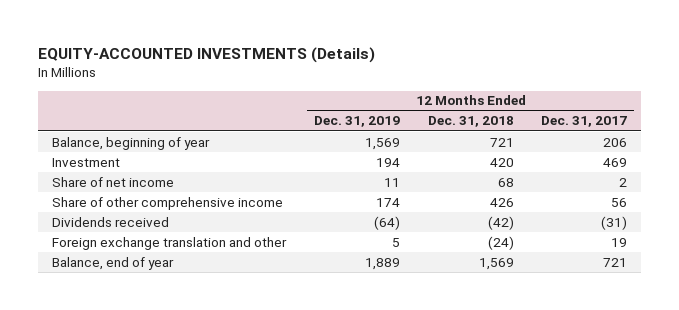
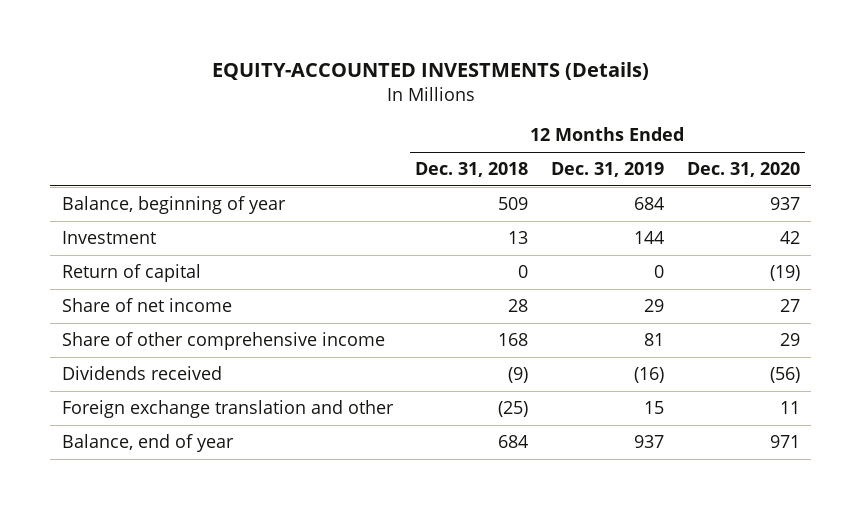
[541,116,628,128] Dec. 31, 2017 -> none
none -> [686,162,800,178] Dec. 31, 2020
[364,137,400,150] 1,569 -> [633,197,664,211] 684
[489,137,514,147] 721 -> [498,197,529,211] 509
[375,157,400,167] 194 -> [633,231,664,245] 144
[489,157,514,167] 420 -> [508,231,529,245] 13
none -> [61,264,201,283] Return of capital
[383,177,400,187] 11 -> [643,299,664,313] 29
[497,177,514,187] 68 -> [508,299,529,313] 28
[375,197,400,207] 174 -> [643,333,664,347] 81
[489,197,514,207] 426 -> [498,333,529,347] 168
[373,215,400,230] (64) -> [633,367,664,384] (16)
[487,215,514,230] (42) -> [508,367,529,384] (9)
[391,237,400,247] 5 -> [643,401,664,415] 15
[487,235,514,250] (24) -> [498,401,529,418] (25)
[364,257,400,270] 1,889 -> [633,435,664,449] 937
[478,257,514,270] 1,569 -> [498,435,529,449] 684

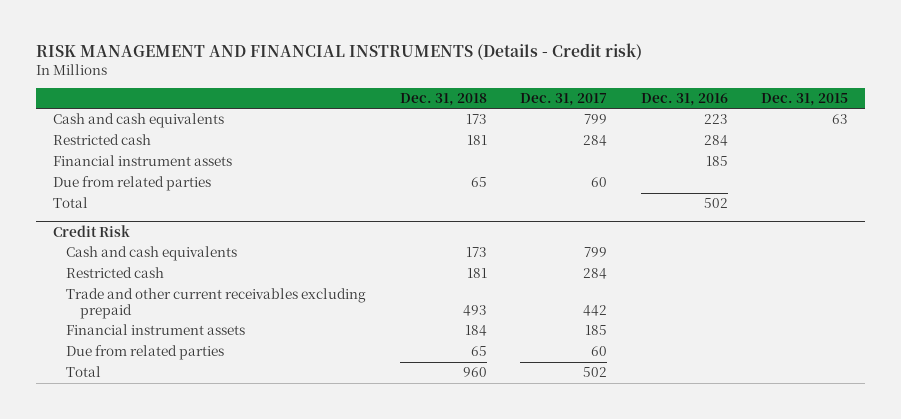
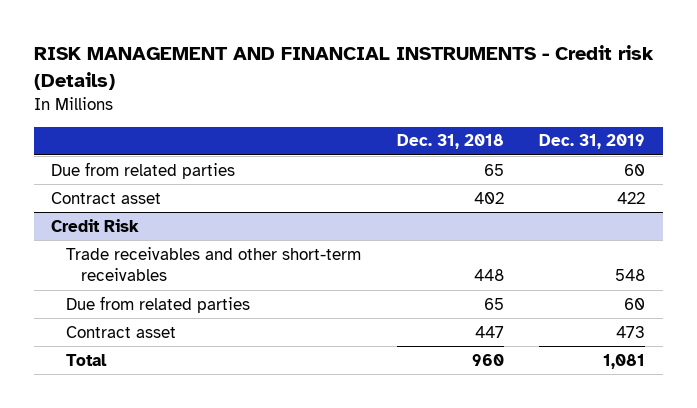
[35,42,642,60] RISK MANAGEMENT AND FINANCIAL INSTRUMENTS (Details - Credit risk) -> [33,45,654,90] RISK MANAGEMENT AND FINANCIAL INSTRUMENTS - Credit risk (Details)
[520,92,608,106] Dec. 31, 2017 -> none
[640,92,728,106] Dec. 31, 2016 -> none
[761,92,849,106] Dec. 31, 2015 -> none
none -> [539,134,646,150] Dec. 31, 2019
[52,113,224,129] Cash and cash equivalents -> none
[52,134,151,146] Restricted cash -> none
[52,155,232,167] Financial instrument assets -> none
[52,197,88,209] Total -> none
none -> [51,191,162,204] Contract asset
[66,246,238,262] Cash and cash equivalents -> none
[66,267,165,279] Restricted cash -> none
[66,324,246,336] Financial instrument assets -> none
[66,288,367,319] Trade and other current receivables excluding prepaid -> [66,246,362,282] Trade receivables and other short-term receivables
[462,304,487,316] 493 -> [473,269,504,282] 448
none -> [66,325,177,338] Contract asset

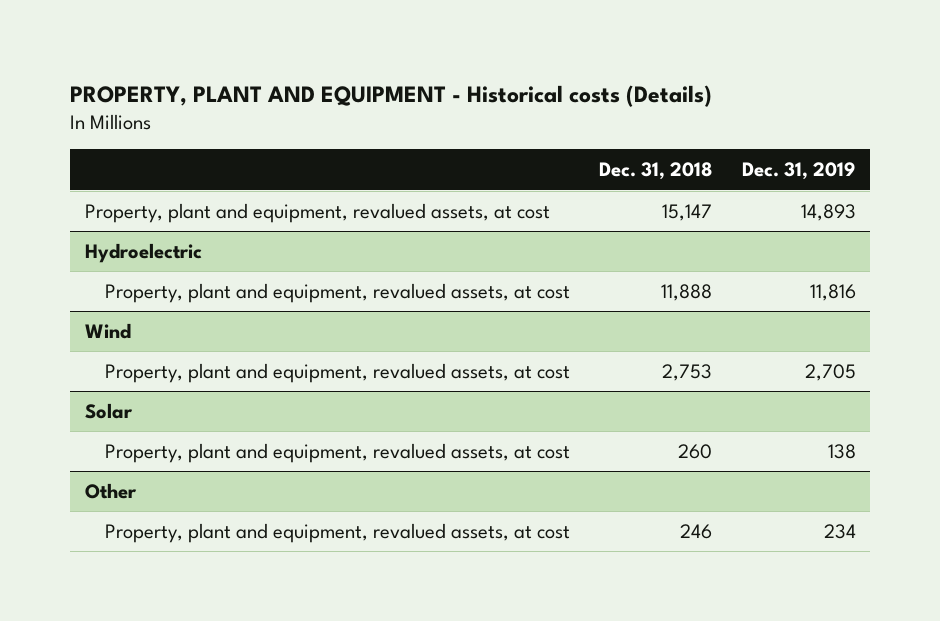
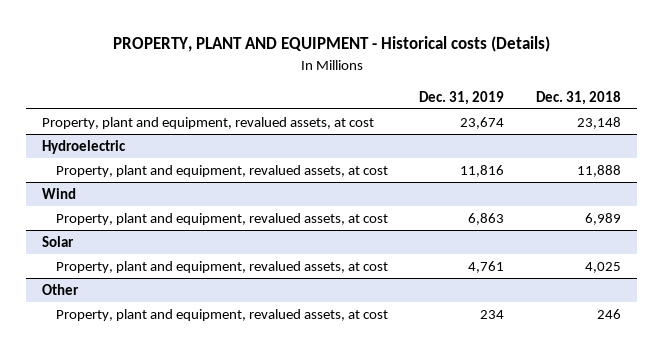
[662,203,713,221] 15,147 -> [576,117,621,130] 23,148
[800,203,856,221] 14,893 -> [460,117,505,130] 23,674
[662,363,713,381] 2,753 -> [584,213,621,226] 6,989
[804,363,856,381] 2,705 -> [468,213,505,226] 6,863
[678,443,713,459] 260 -> [584,262,621,274] 4,025
[827,443,856,459] 138 -> [468,261,505,274] 4,761

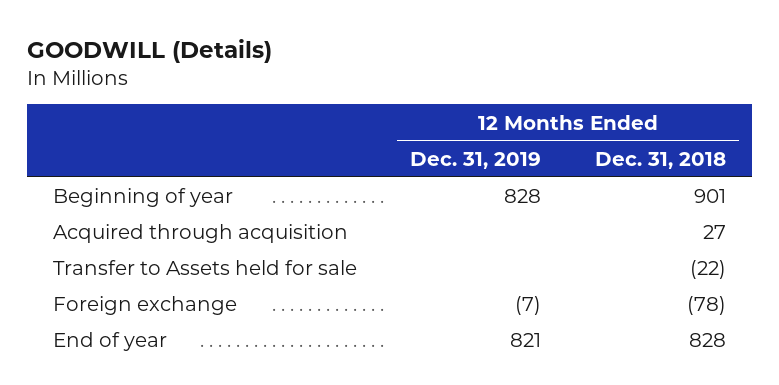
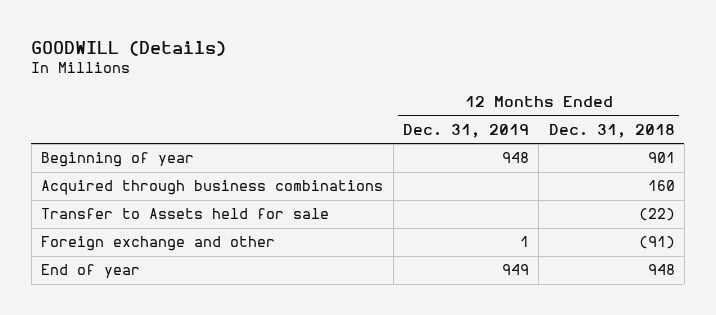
[504,189,542,204] 828 -> [501,152,529,164] 948
[53,224,349,244] Acquired through acquisition -> [41,180,384,196] Acquired through business combinations
[702,225,726,240] 27 -> [647,180,675,192] 160
[53,296,238,316] Foreign exchange -> [41,236,276,252] Foreign exchange and other
[515,296,542,316] (7) -> [519,236,529,248] 1
[686,296,726,316] (78) -> [638,236,675,250] (91)
[510,333,542,348] 821 -> [501,264,529,276] 949
[688,333,726,348] 828 -> [647,264,675,276] 948

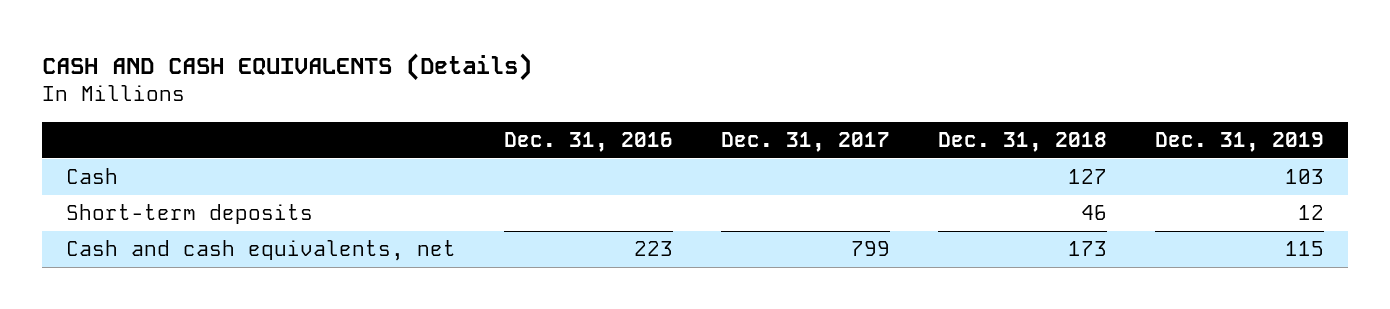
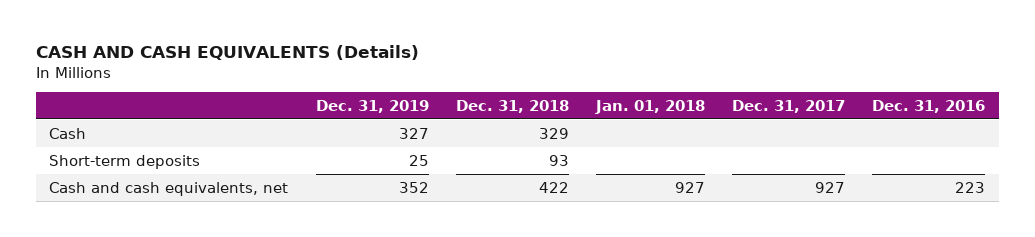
none -> [594,99,705,114] Jan. 01, 2018
[1067,169,1107,185] 127 -> [538,127,569,139] 329
[1284,169,1324,185] 103 -> [398,127,429,139] 327
[1080,205,1107,221] 46 -> [548,154,569,166] 93
[1297,205,1324,221] 12 -> [408,154,429,166] 25
[850,241,890,257] 799 -> [815,181,846,193] 927
[1067,241,1107,257] 173 -> [538,181,569,193] 422
[1284,241,1324,257] 115 -> [398,181,429,193] 352

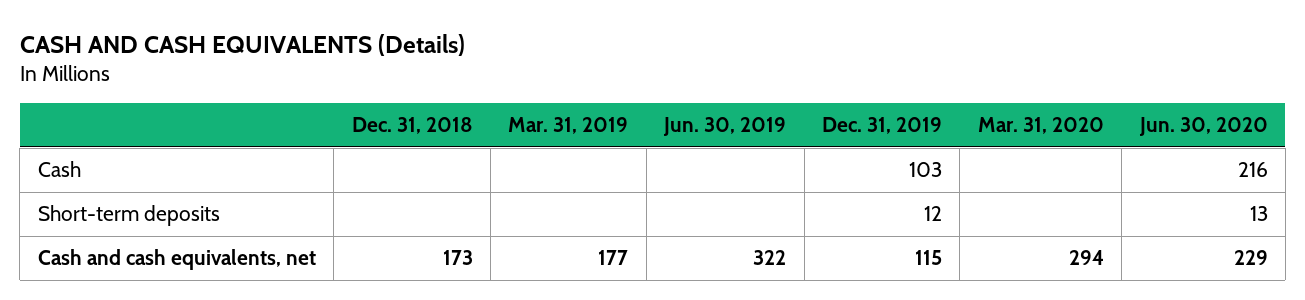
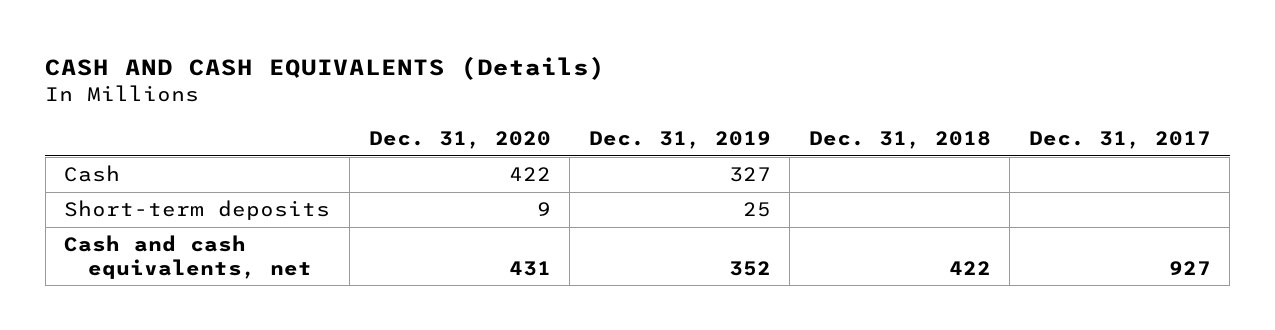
[508,116,629,134] Mar. 31, 2019 -> none
[663,116,787,136] Jun. 30, 2019 -> none
[977,116,1104,134] Mar. 31, 2020 -> none
[1138,116,1268,136] Jun. 30, 2020 -> none
none -> [368,130,551,149] Dec. 31, 2020
none -> [1028,130,1211,149] Dec. 31, 2017
[909,162,943,178] 103 -> [728,167,771,183] 327
[924,206,943,222] 12 -> [742,202,771,218] 25
[442,250,473,266] 173 -> [948,260,991,275] 422
[915,250,943,266] 115 -> [728,260,771,276] 352

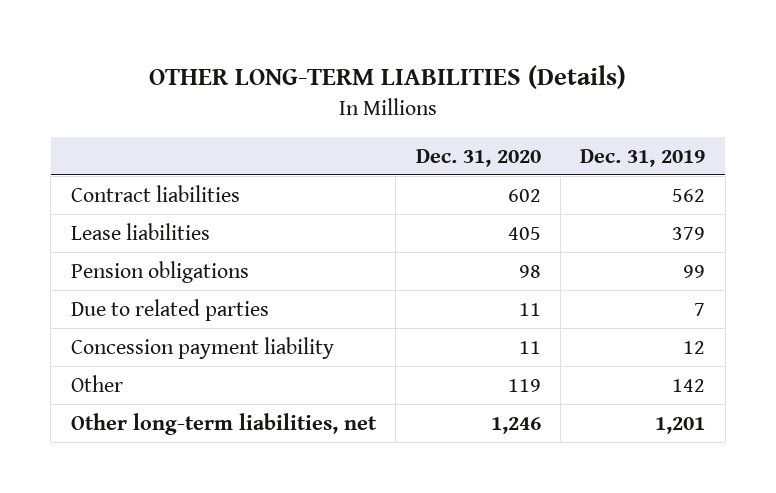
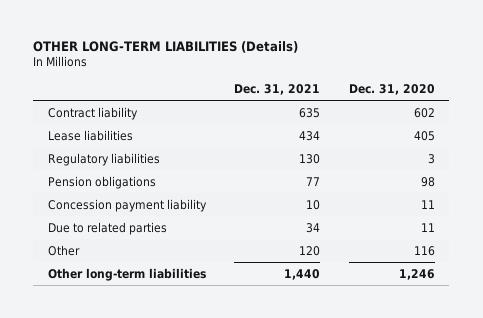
[580,148,706,167] Dec. 31, 2019 -> none
none -> [234,84,321,96] Dec. 31, 2021
[70,184,240,202] Contract liabilities -> none
none -> [47,106,138,120] Contract liability
none -> [47,152,160,166] Regulatory liabilities
[70,298,269,321] Due to related parties -> [47,221,167,235] Due to related parties
[507,378,541,392] 119 -> [413,245,435,256] 116
[70,412,377,435] Other long-term liabilities, net -> [47,267,206,281] Other long-term liabilities

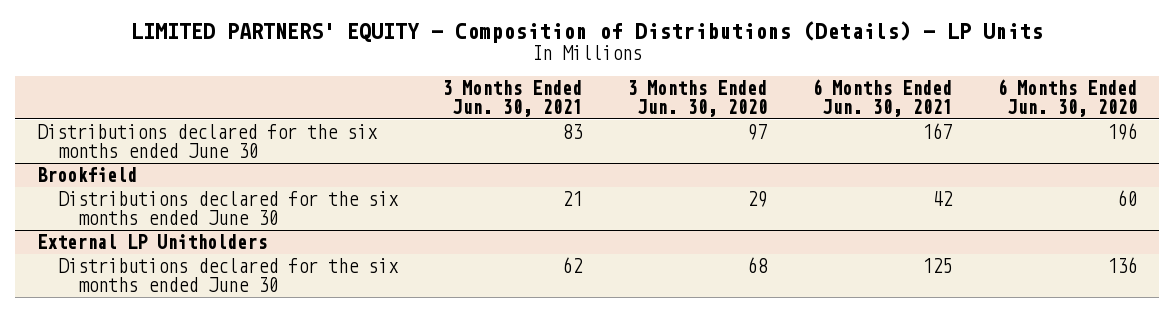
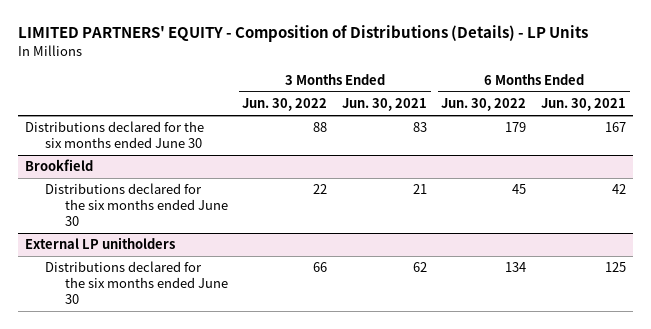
[627,80,768,117] 3 Months Ended Jun. 30, 2020 -> none
[996,79,1137,117] 6 Months Ended Jun. 30, 2020 -> none
none -> [242,98,328,112] Jun. 30, 2022
none -> [441,98,527,112] Jun. 30, 2022
[37,234,268,250] External LP Unitholders -> [25,237,176,250] External LP unitholders

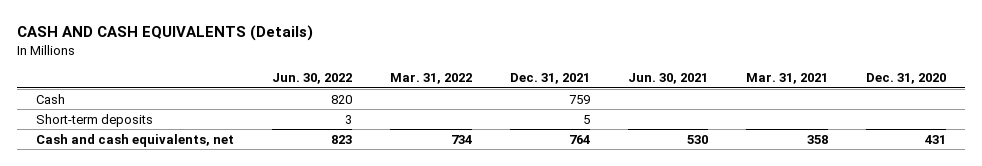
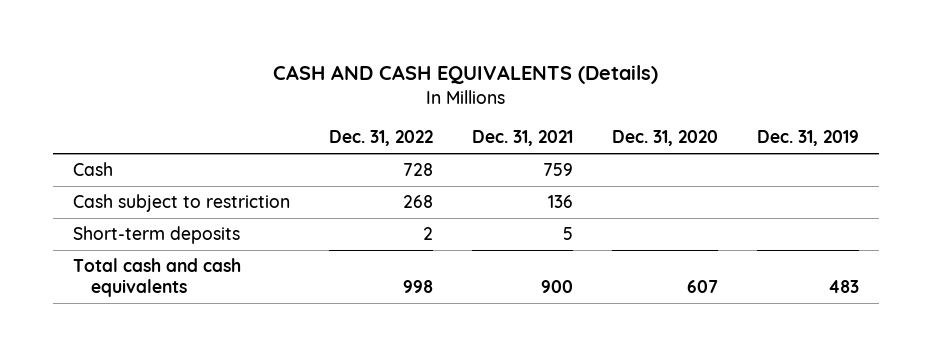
[272,73,353,85] Jun. 30, 2022 -> none
[390,73,473,85] Mar. 31, 2022 -> none
[628,73,709,85] Jun. 30, 2021 -> none
[746,73,829,85] Mar. 31, 2021 -> none
none -> [328,130,433,147] Dec. 31, 2022
none -> [757,130,860,147] Dec. 31, 2019
none -> [72,194,290,213] Cash subject to restriction
[36,133,235,147] Cash and cash equivalents, net -> [72,258,241,298] Total cash and cash equivalents
[569,134,591,144] 764 -> [541,280,574,294] 900
[925,134,947,144] 431 -> [687,280,719,294] 607

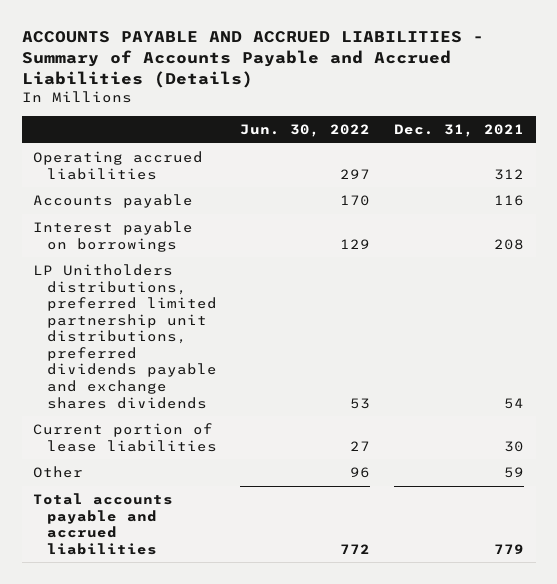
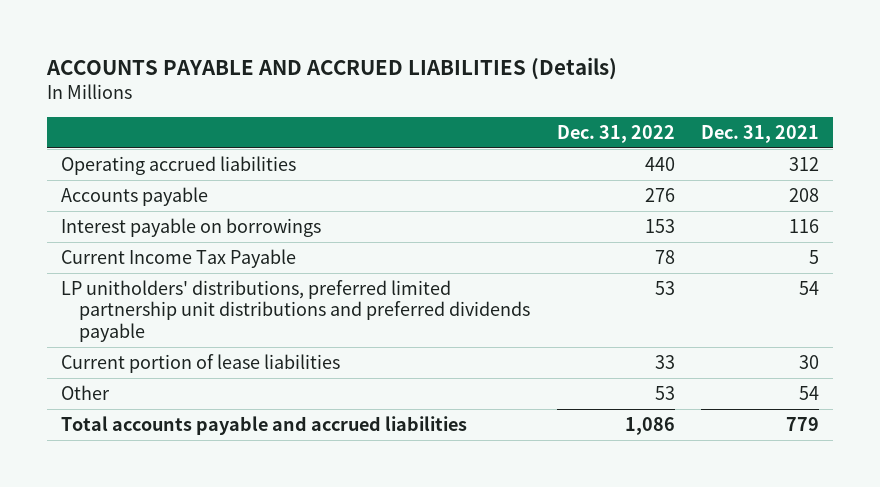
[21,31,484,89] ACCOUNTS PAYABLE AND ACCRUED LIABILITIES - Summary of Accounts Payable and Accrued Liabilities (Details) -> [46,56,618,80] ACCOUNTS PAYABLE AND ACCRUED LIABILITIES (Details)
[240,124,371,138] Jun. 30, 2022 -> none
none -> [556,124,675,143] Dec. 31, 2022
[493,195,524,207] 116 -> [789,188,820,203] 208
[493,238,524,250] 208 -> [789,219,820,234] 116
none -> [60,249,296,269] Current Income Tax Payable
[33,264,217,409] LP Unitholders distributions, preferred limited partnership unit distributions, preferred dividends payable and exchange shares dividends -> [60,280,530,342] LP unitholders' distributions, preferred limited partnership unit distributions and preferred dividends payable
[503,467,524,479] 59 -> [799,386,820,401] 54

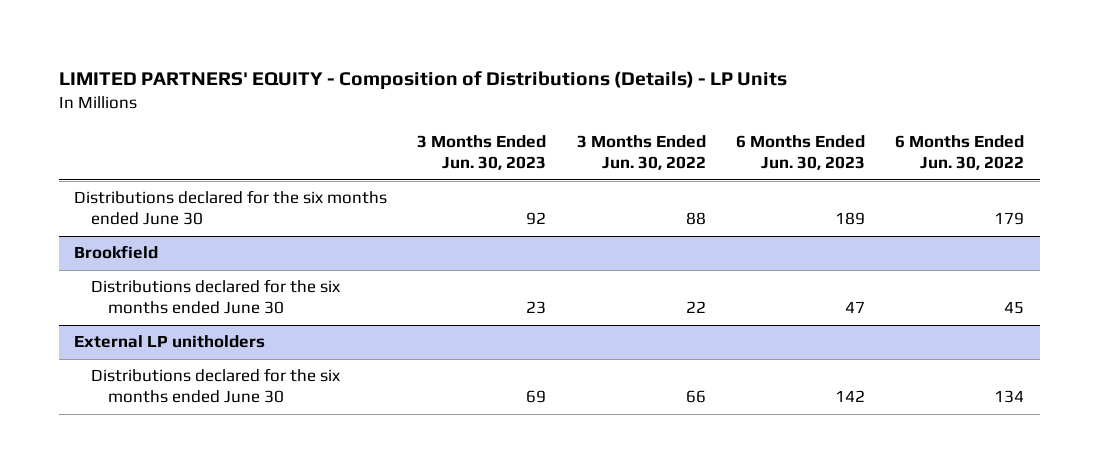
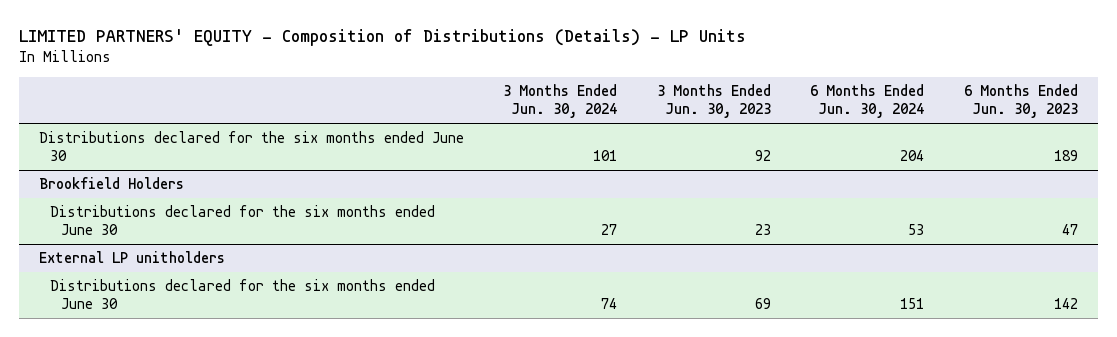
[576,135,706,171] 3 Months Ended Jun. 30, 2022 -> none
[895,135,1025,171] 6 Months Ended Jun. 30, 2022 -> none
none -> [503,84,618,119] 3 Months Ended Jun. 30, 2024
none -> [810,84,925,119] 6 Months Ended Jun. 30, 2024
[74,245,159,260] Brookfield -> [38,177,184,190] Brookfield Holders

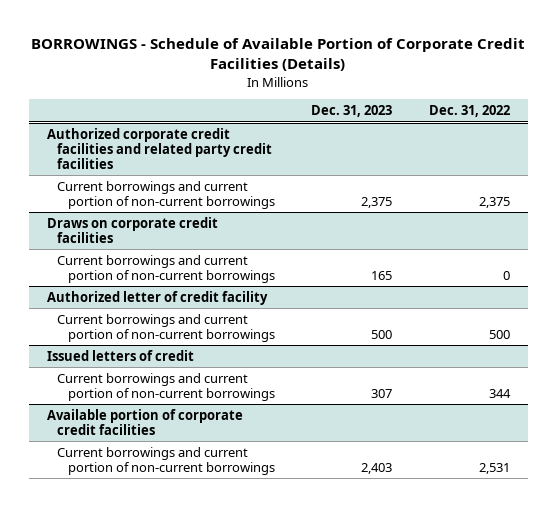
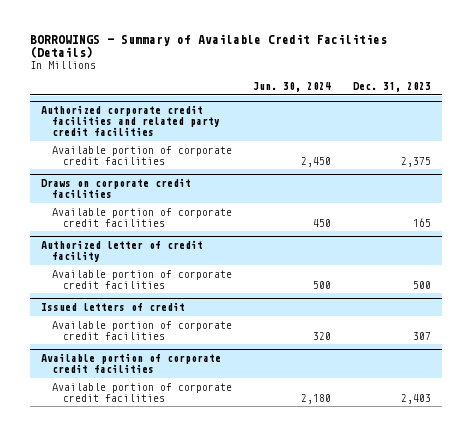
[31,37,526,72] BORROWINGS - Schedule of Available Portion of Corporate Credit Facilities (Details) -> [30,33,388,59] BORROWINGS - Summary of Available Credit Facilities (Details)
[428,105,510,118] Dec. 31, 2022 -> none
none -> [253,82,332,93] Jun. 30, 2024
[57,180,275,209] Current borrowings and current portion of non-current borrowings -> [51,145,232,165] Available portion of corporate credit facilities
[57,254,275,283] Current borrowings and current portion of non-current borrowings -> [51,207,232,227] Available portion of corporate credit facilities
[57,313,275,342] Current borrowings and current portion of non-current borrowings -> [51,269,232,289] Available portion of corporate credit facilities
[57,372,275,401] Current borrowings and current portion of non-current borrowings -> [51,320,232,340] Available portion of corporate credit facilities
[57,446,275,475] Current borrowings and current portion of non-current borrowings -> [51,382,232,402] Available portion of corporate credit facilities

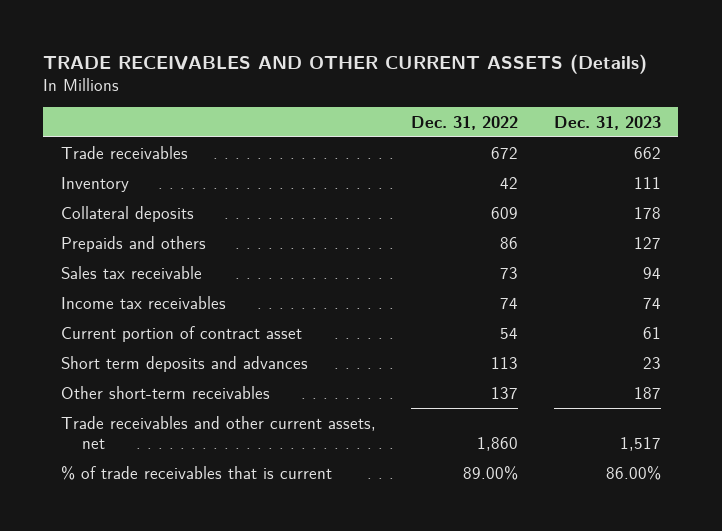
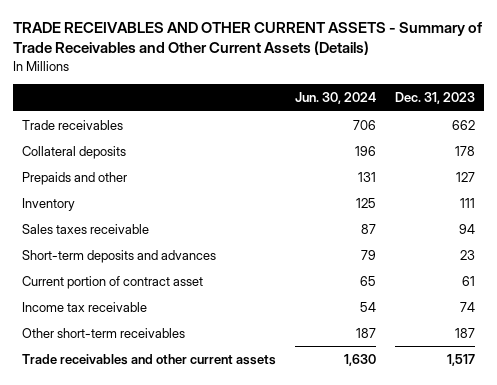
[43,53,648,74] TRADE RECEIVABLES AND OTHER CURRENT ASSETS (Details) -> [12,22,482,56] TRADE RECEIVABLES AND OTHER CURRENT ASSETS - Summary of Trade Receivables and Other Current Assets (Details)
[411,115,519,130] Dec. 31, 2022 -> none
none -> [294,92,376,105] Jun. 30, 2024
[61,295,227,309] Income tax receivables -> none
[61,235,207,252] Prepaids and others -> [21,171,127,185] Prepaids and other
[61,176,130,192] Inventory -> [21,197,75,211] Inventory
[61,265,203,279] Sales tax receivable -> [21,223,149,234] Sales taxes receivable
none -> [21,249,216,263] Short-term deposits and advances
[61,355,309,372] Short term deposits and advances -> none
none -> [21,301,147,312] Income tax receivable
[61,465,333,480] % of trade receivables that is current -> none
[61,415,377,450] Trade receivables and other current assets, net -> [21,353,276,365] Trade receivables and other current assets

